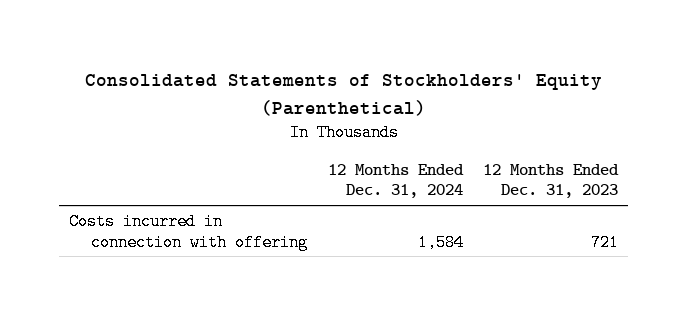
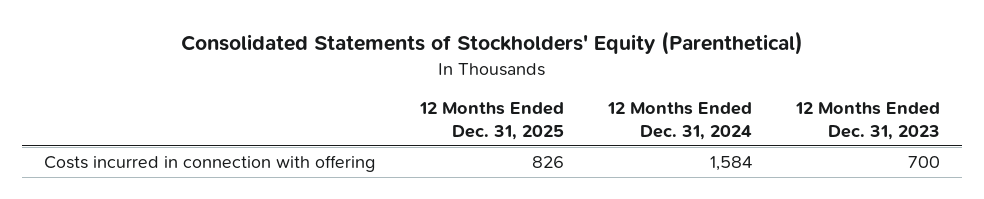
none -> [418,102,564,140] 12 Months Ended Dec. 31, 2025
[590,233,619,251] 721 -> [907,156,940,169] 700

